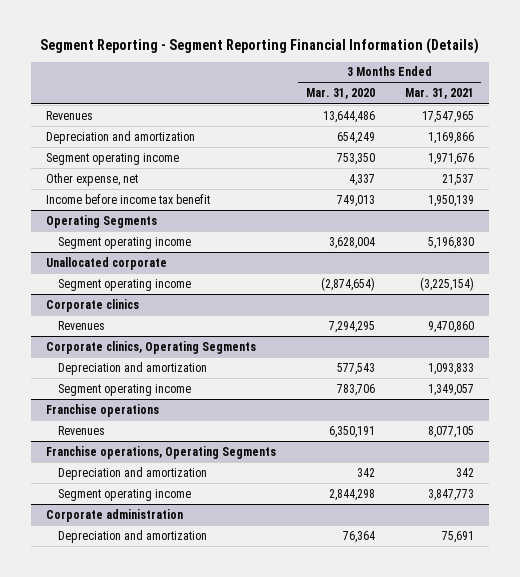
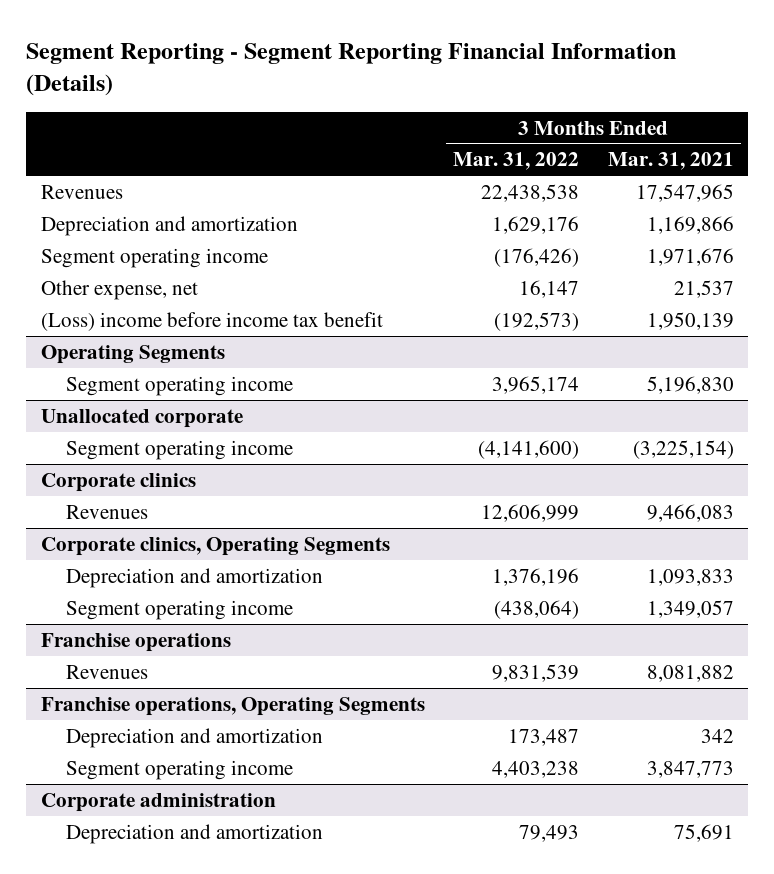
[305,88,375,100] Mar. 31, 2020 -> none
none -> [453,152,580,171] Mar. 31, 2022
[45,193,210,204] Income before income tax benefit -> [40,311,383,331] (Loss) income before income tax benefit
[427,320,474,333] 9,470,860 -> [646,503,734,522] 9,466,083
[427,425,474,438] 8,077,105 -> [646,664,734,682] 8,081,882

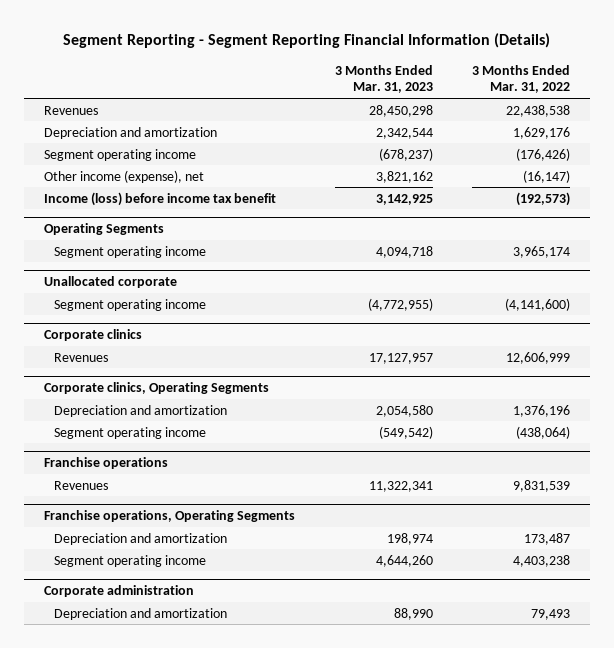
[607,152,734,171] Mar. 31, 2021 -> none
none -> [334,64,433,94] 3 Months Ended Mar. 31, 2023
[40,279,198,300] Other expense, net -> [43,169,204,183] Other income (expense), net
[519,279,580,298] 16,147 -> [523,169,571,183] (16,147)
[40,311,383,331] (Loss) income before income tax benefit -> [43,191,276,206] Income (loss) before income tax benefit

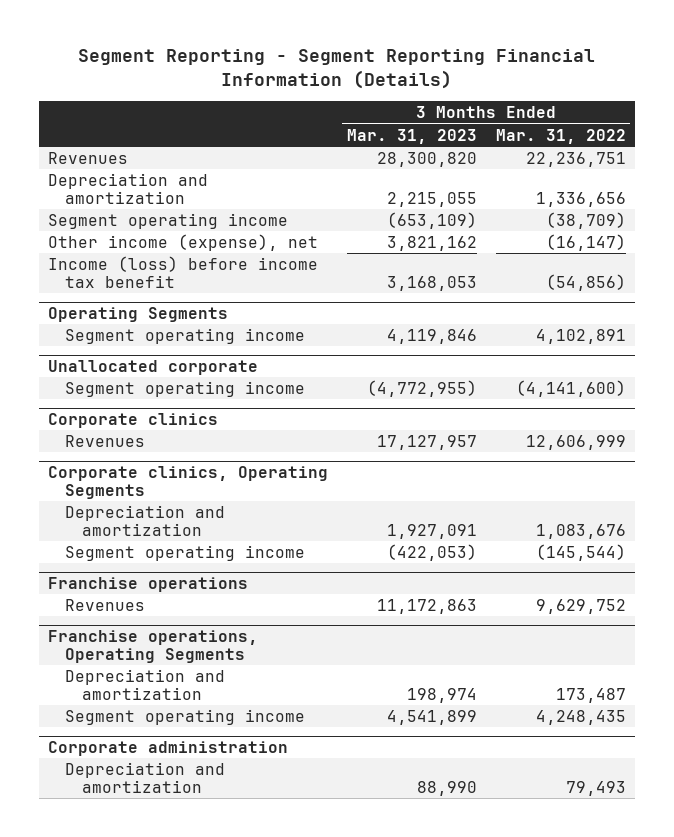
[368,104,433,117] 28,450,298 -> [376,151,477,167] 28,300,820
[506,104,571,117] 22,438,538 -> [525,151,626,167] 22,236,751
[375,127,433,139] 2,342,544 -> [386,191,477,207] 2,215,055
[513,126,571,139] 1,629,176 -> [535,191,626,207] 1,336,656
[378,147,433,161] (678,237) -> [386,211,477,229] (653,109)
[516,147,571,161] (176,426) -> [545,211,626,229] (38,709)
[375,193,433,205] 3,142,925 -> [386,275,477,291] 3,168,053
[516,191,571,206] (192,573) -> [545,273,626,291] (54,856)
[375,245,433,258] 4,094,718 -> [386,328,477,344] 4,119,846
[513,245,571,258] 3,965,174 -> [535,328,626,344] 4,102,891
[375,404,433,417] 2,054,580 -> [386,523,477,539] 1,927,091
[513,404,571,417] 1,376,196 -> [535,523,626,539] 1,083,676
[378,425,433,439] (549,542) -> [386,543,477,561] (422,053)
[516,425,571,439] (438,064) -> [535,543,626,561] (145,544)
[368,480,433,492] 11,322,341 -> [376,598,477,614] 11,172,863
[513,479,571,492] 9,831,539 -> [535,598,626,614] 9,629,752
[375,554,433,567] 4,644,260 -> [386,709,477,725] 4,541,899
[513,554,571,567] 4,403,238 -> [535,709,626,725] 4,248,435

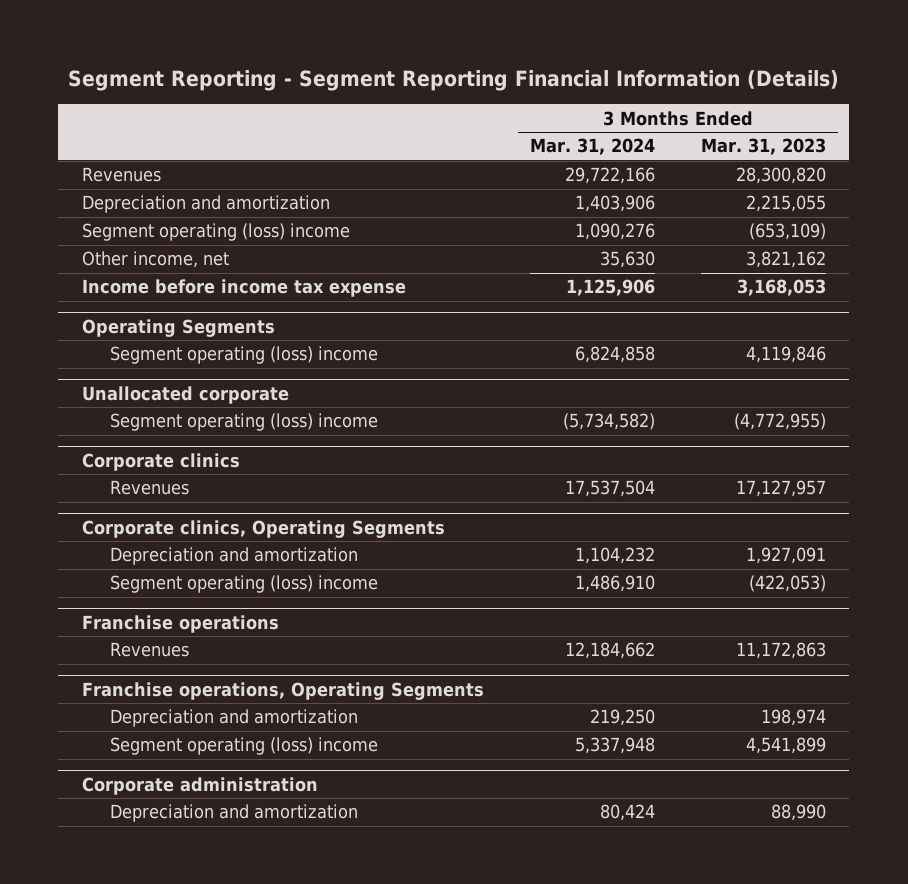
[495,128,626,144] Mar. 31, 2022 -> none
none -> [529,138,655,156] Mar. 31, 2024
[48,212,289,229] Segment operating income -> [81,223,350,242] Segment operating (loss) income
[48,233,319,251] Other income (expense), net -> [81,251,229,269] Other income, net
[48,255,319,288] Income (loss) before income tax benefit -> [81,279,406,298] Income before income tax expense
[64,327,305,344] Segment operating income -> [109,346,378,365] Segment operating (loss) income
[64,380,305,397] Segment operating income -> [109,413,378,432] Segment operating (loss) income
[64,544,305,561] Segment operating income -> [109,575,378,594] Segment operating (loss) income
[64,708,305,725] Segment operating income -> [109,737,378,756] Segment operating (loss) income

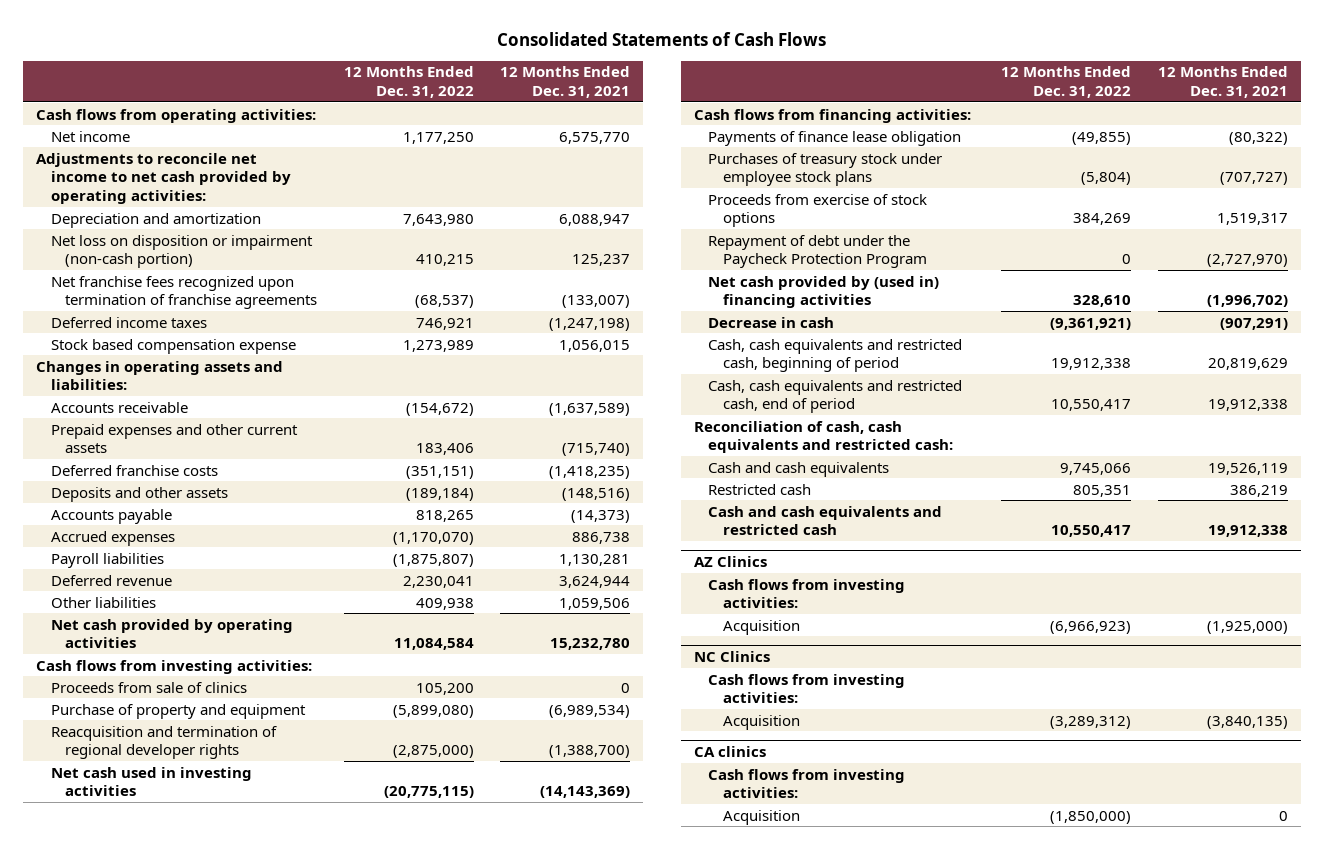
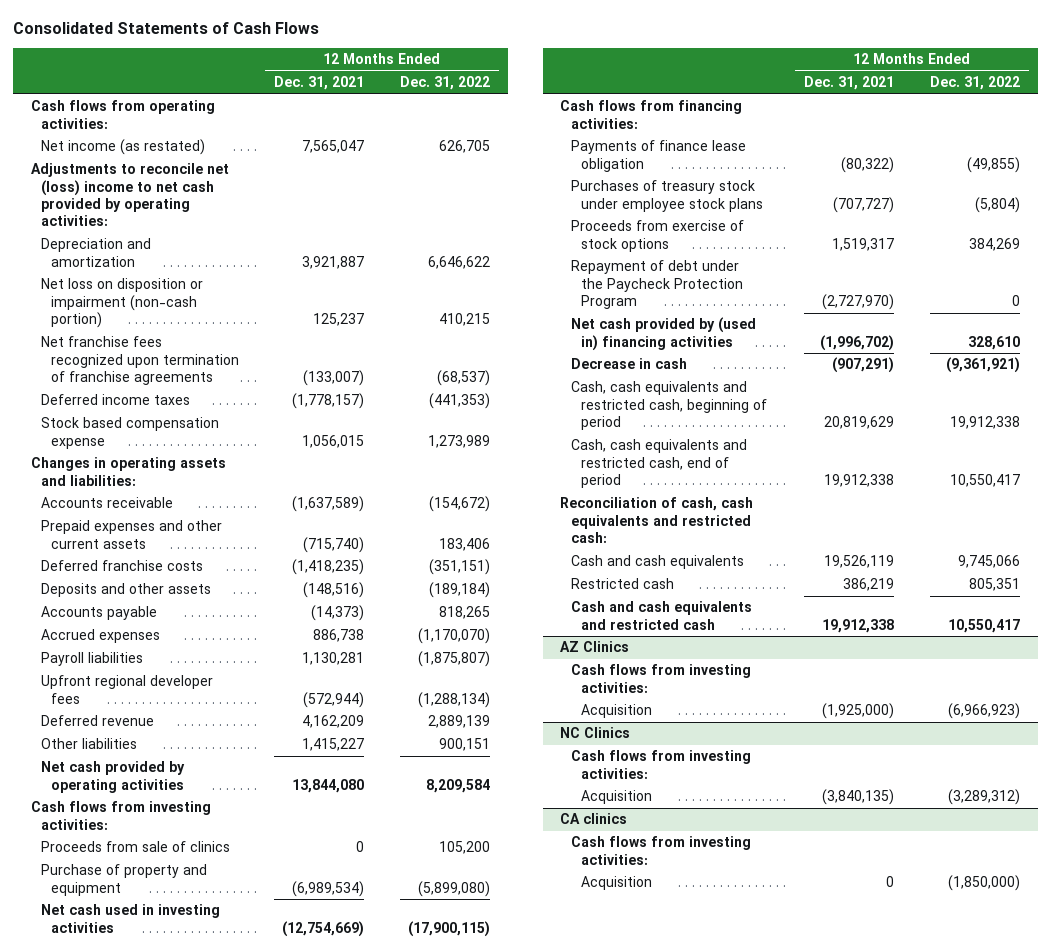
[50,130,130,142] Net income -> [40,139,205,156] Net income (as restated)
[402,131,474,144] 1,177,250 -> [439,140,491,154] 626,705
[559,131,631,144] 6,575,770 -> [302,140,365,154] 7,565,047
[36,152,291,204] Adjustments to reconcile net income to net cash provided by operating activities: -> [30,163,229,227] Adjustments to reconcile net (loss) income to net cash provided by operating activities:
[402,213,474,226] 7,643,980 -> [428,255,491,269] 6,646,622
[559,213,631,226] 6,088,947 -> [302,255,365,269] 3,921,887
[415,317,474,330] 746,921 -> [429,393,491,410] (441,353)
[549,317,631,331] (1,247,198) -> [292,393,365,410] (1,778,157)
none -> [40,675,213,704] Upfront regional developer fees
[402,575,474,588] 2,230,041 -> [428,715,491,729] 2,889,139
[559,575,631,588] 3,624,944 -> [302,715,365,729] 4,162,209
[415,597,474,610] 409,938 -> [439,738,491,752] 900,151
[559,597,631,610] 1,059,506 -> [302,738,365,752] 1,415,227
[393,638,474,651] 11,084,584 -> [426,778,491,793] 8,209,584
[550,638,631,651] 15,232,780 -> [292,778,365,793] 13,844,080
[50,725,277,760] Reacquisition and termination of regional developer rights -> none
[383,786,474,799] (20,775,115) -> [408,920,491,937] (17,900,115)
[540,786,631,799] (14,143,369) -> [282,920,365,937] (12,754,669)

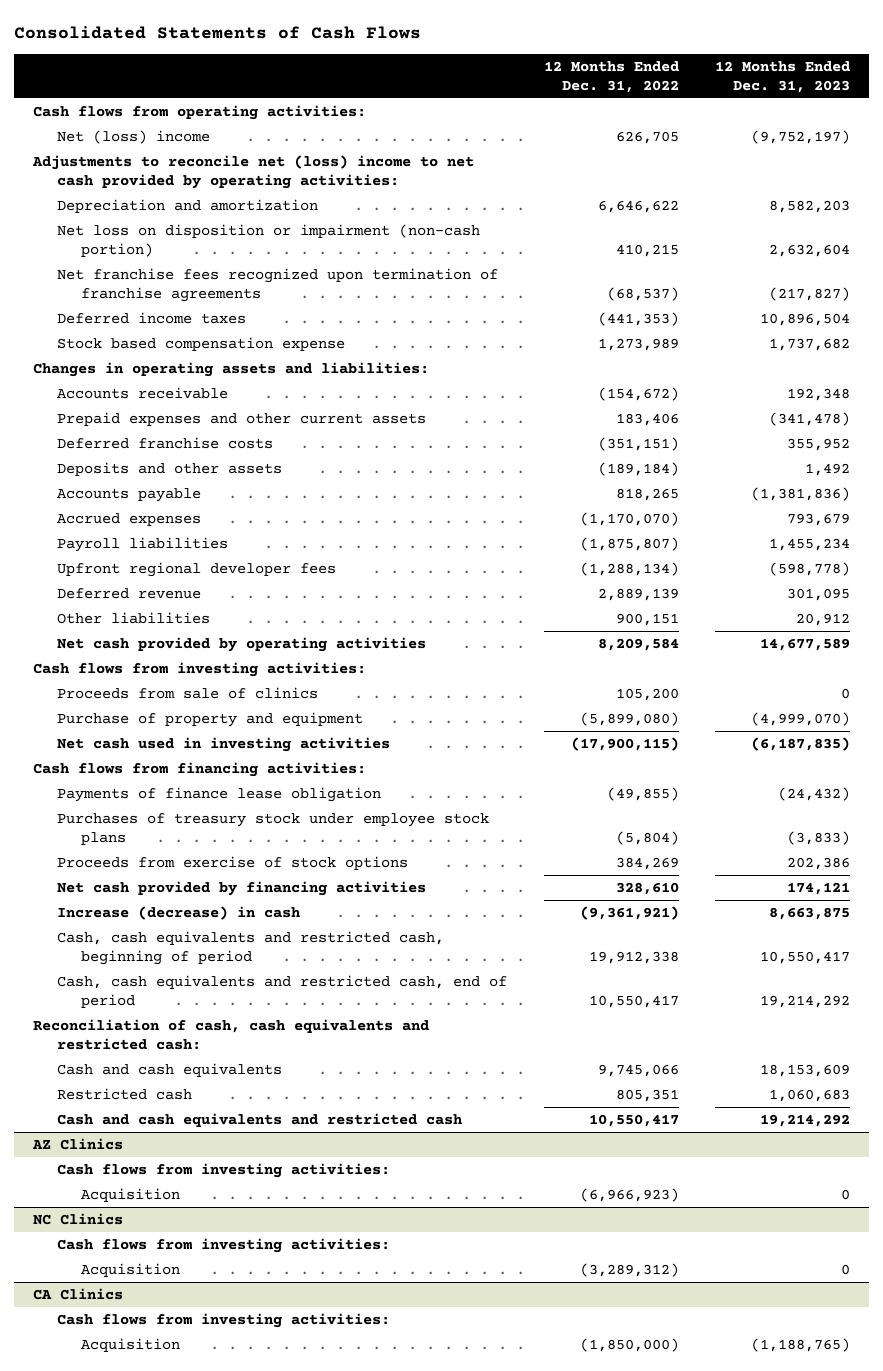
[274,76,365,91] Dec. 31, 2021 -> none
none -> [715,60,851,93] 12 Months Ended Dec. 31, 2023
[40,139,205,156] Net income (as restated) -> [56,130,210,145] Net (loss) income
[570,260,743,309] Repayment of debt under the Paycheck Protection Program -> none
[570,317,756,351] Net cash provided by (used in) financing activities -> [56,881,426,897] Net cash provided by financing activities
[570,358,687,370] Decrease in cash -> [56,906,300,921] Increase (decrease) in cash
[560,813,628,825] CA clinics -> [32,1288,123,1301] CA Clinics

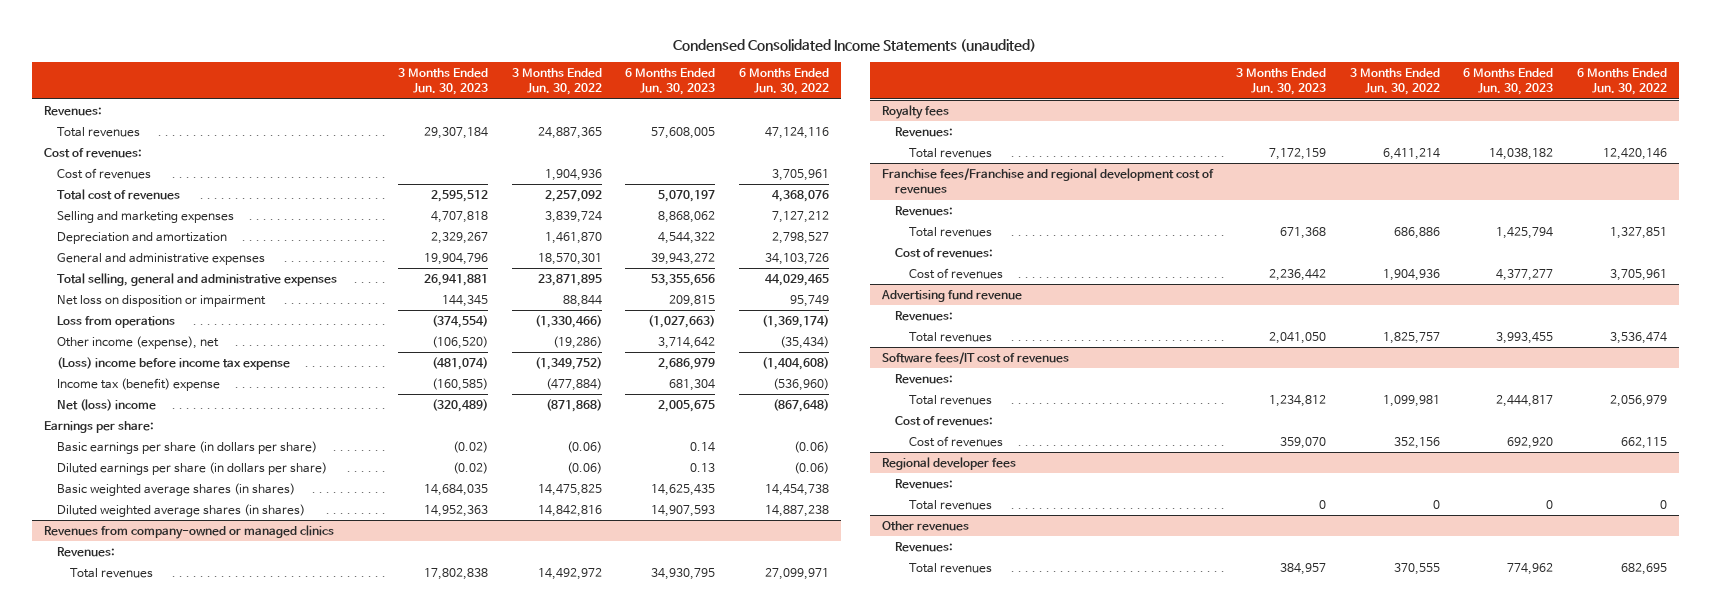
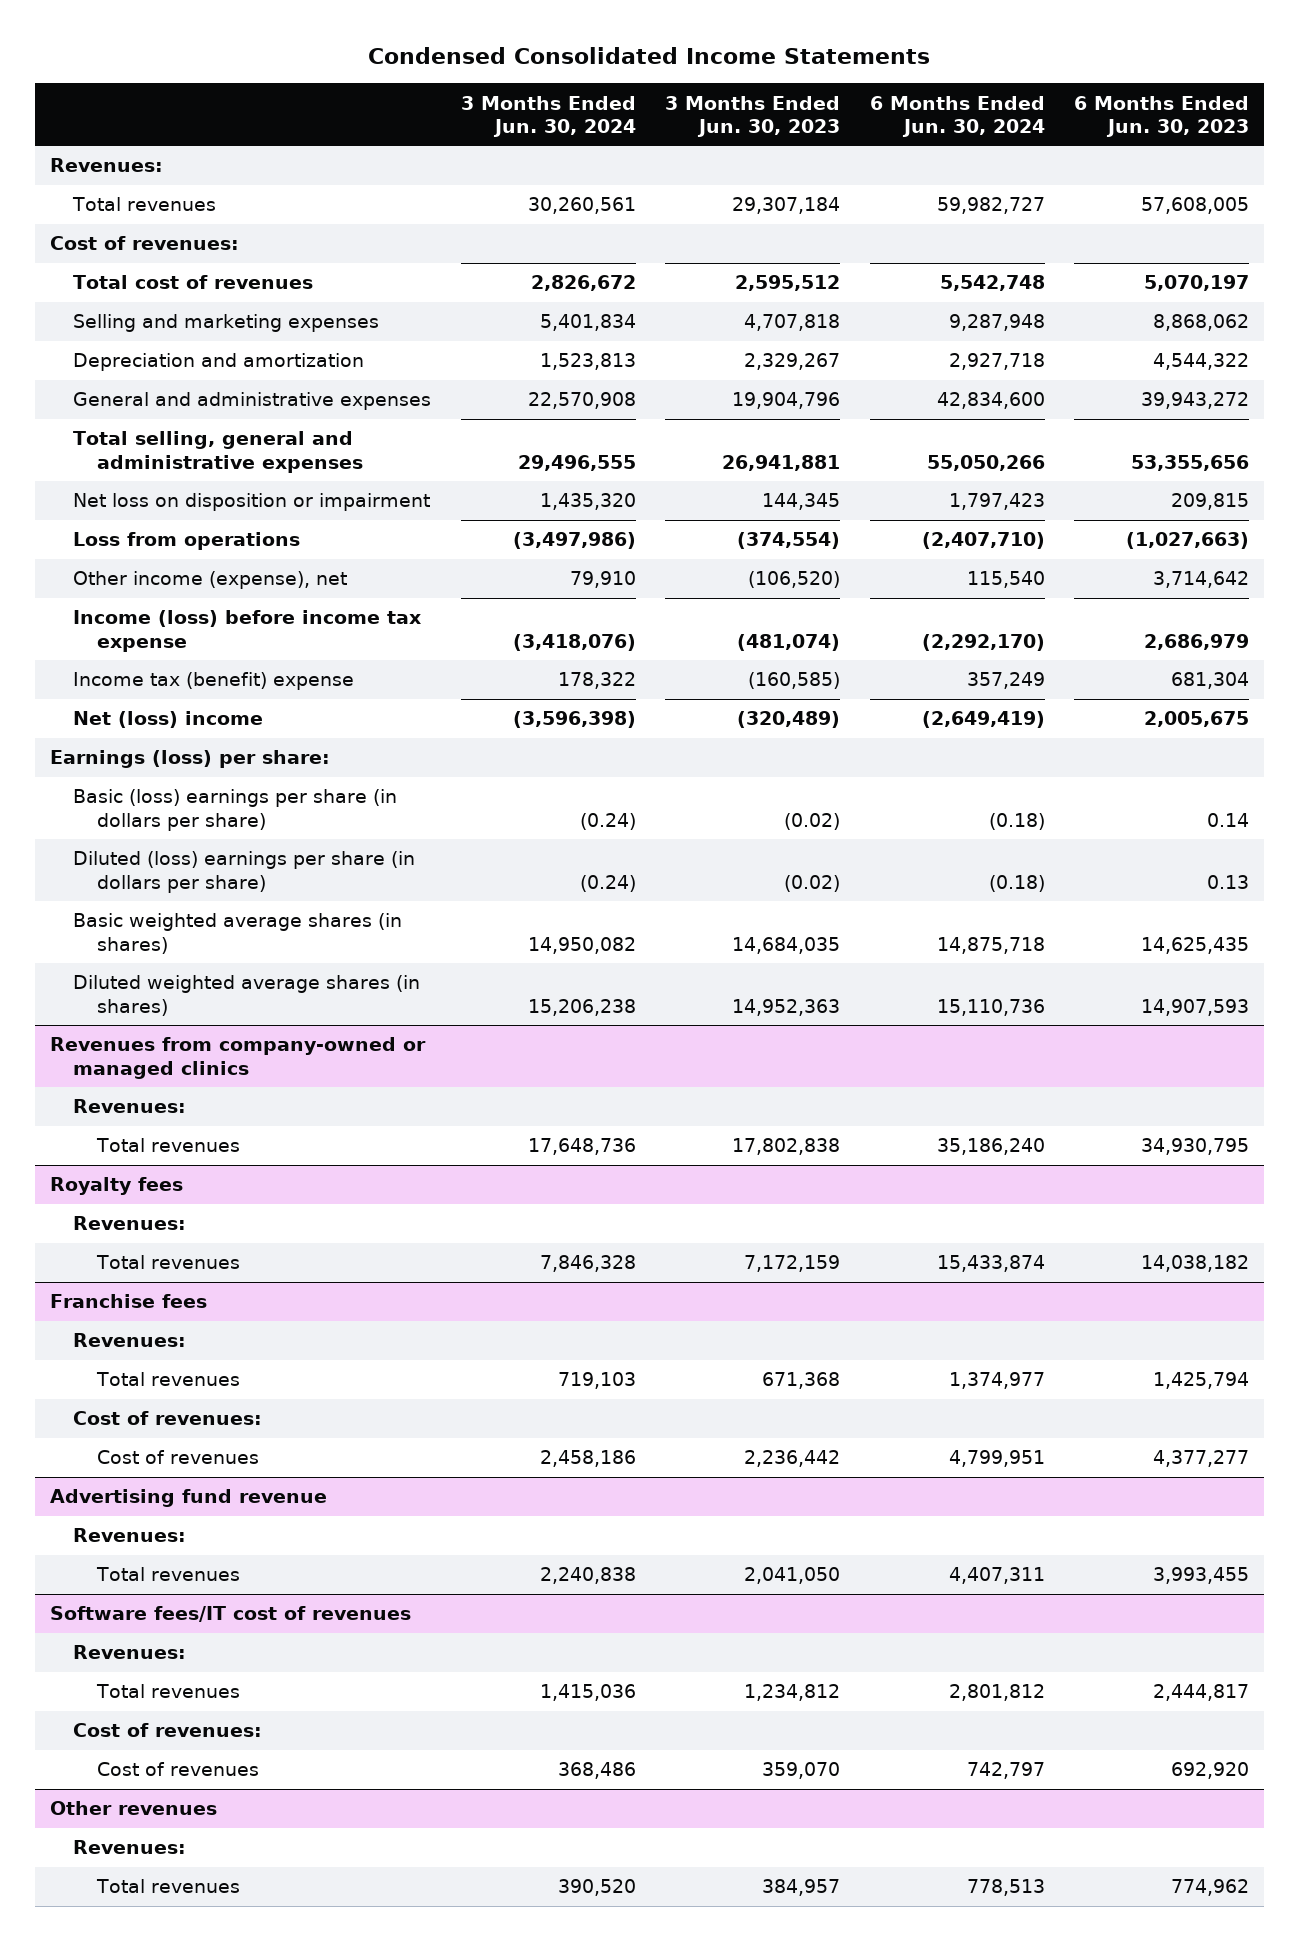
[673,39,1037,53] Condensed Consolidated Income Statements (unaudited) -> [368,47,931,65] Condensed Consolidated Income Statements
[511,67,602,96] 3 Months Ended Jun. 30, 2022 -> none
[738,67,829,96] 6 Months Ended Jun. 30, 2022 -> none
none -> [460,95,636,138] 3 Months Ended Jun. 30, 2024
none -> [869,95,1045,138] 6 Months Ended Jun. 30, 2024
[57,167,152,179] Cost of revenues -> none
[57,356,291,370] (Loss) income before income tax expense -> [73,610,422,652] Income (loss) before income tax expense
[43,420,154,433] Earnings per share: -> [49,750,330,769] Earnings (loss) per share:
[57,440,318,454] Basic earnings per share (in dollars per share) -> [73,789,398,831] Basic (loss) earnings per share (in dollars per share)
[57,461,328,475] Diluted earnings per share (in dollars per share) -> [73,851,416,893] Diluted (loss) earnings per share (in dollars per share)
[881,167,1214,195] Franchise fees/Franchise and regional development cost of revenues -> [49,1294,207,1309] Franchise fees
[881,456,1016,470] Regional developer fees -> none
[895,478,954,489] Revenues: -> none
[908,499,992,510] Total revenues -> none

